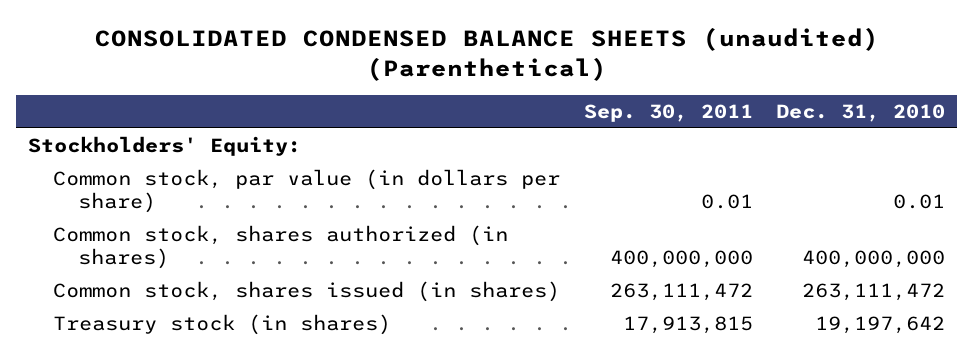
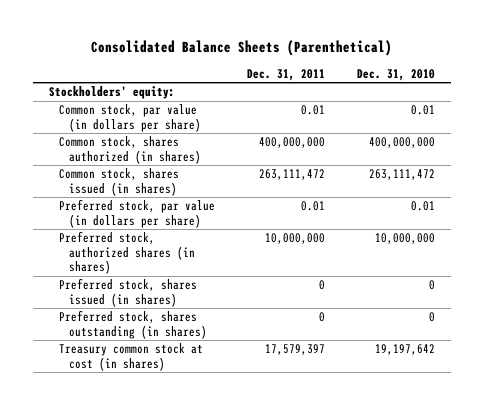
[94,27,879,81] CONSOLIDATED CONDENSED BALANCE SHEETS (unaudited) (Parenthetical) -> [90,39,392,56] Consolidated Balance Sheets (Parenthetical)
[583,104,753,123] Sep. 30, 2011 -> none
none -> [246,68,325,81] Dec. 31, 2011
[28,135,302,156] Stockholders' Equity: -> [48,86,175,100] Stockholders' equity:
none -> [58,199,215,228] Preferred stock, par value (in dollars per share)
none -> [58,231,195,275] Preferred stock, authorized shares (in shares)
none -> [58,278,197,307] Preferred stock, shares issued (in shares)
none -> [58,310,207,339] Preferred stock, shares outstanding (in shares)
[52,313,391,335] Treasury stock (in shares) -> [58,343,203,371] Treasury common stock at cost (in shares)

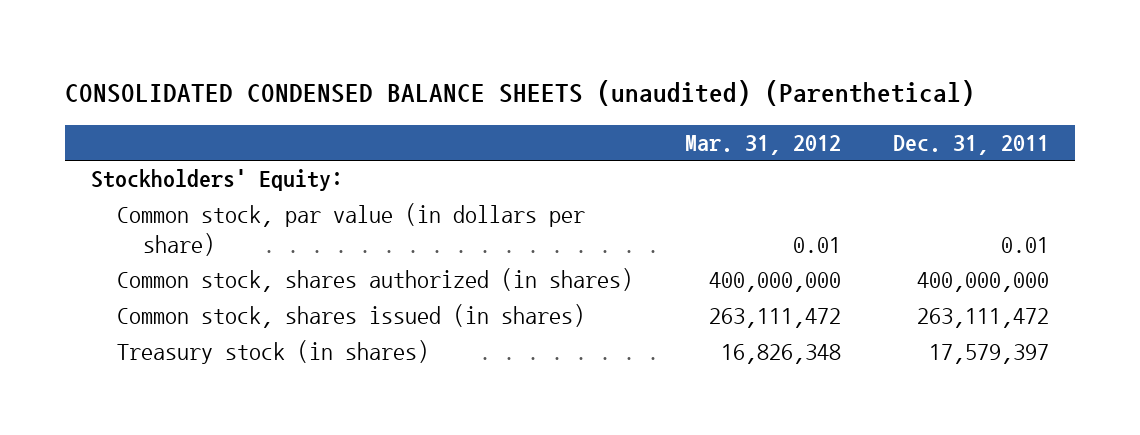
[90,39,392,56] Consolidated Balance Sheets (Parenthetical) -> [64,80,975,107] CONSOLIDATED CONDENSED BALANCE SHEETS (unaudited) (Parenthetical)
[356,68,435,81] Dec. 31, 2010 -> none
none -> [684,135,841,156] Mar. 31, 2012
[48,86,175,100] Stockholders' equity: -> [90,169,343,192] Stockholders' Equity:
[58,199,215,228] Preferred stock, par value (in dollars per share) -> none
[58,231,195,275] Preferred stock, authorized shares (in shares) -> none
[58,278,197,307] Preferred stock, shares issued (in shares) -> none
[58,310,207,339] Preferred stock, shares outstanding (in shares) -> none
[58,343,203,371] Treasury common stock at cost (in shares) -> [116,340,429,365] Treasury stock (in shares)

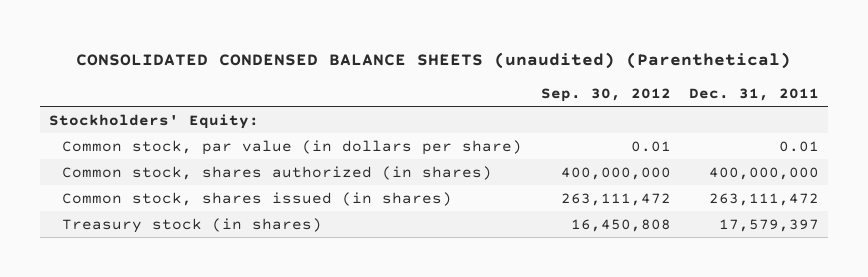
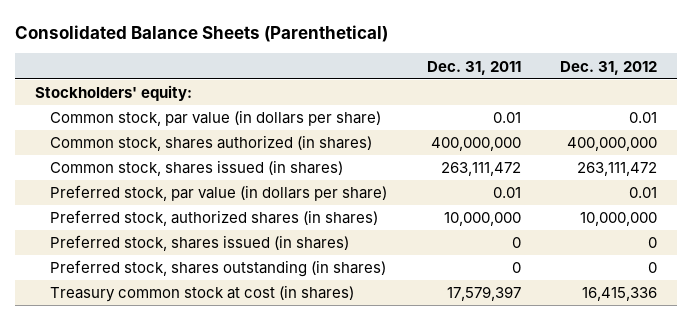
[76,51,792,69] CONSOLIDATED CONDENSED BALANCE SHEETS (unaudited) (Parenthetical) -> [15,24,389,42] Consolidated Balance Sheets (Parenthetical)
[540,88,671,103] Sep. 30, 2012 -> none
none -> [560,60,658,75] Dec. 31, 2012
[49,113,260,129] Stockholders' Equity: -> [35,85,193,102] Stockholders' equity:
none -> [50,185,388,202] Preferred stock, par value (in dollars per share)
none -> [50,210,379,227] Preferred stock, authorized shares (in shares)
none -> [50,235,350,252] Preferred stock, shares issued (in shares)
none -> [50,260,387,278] Preferred stock, shares outstanding (in shares)
[62,217,323,233] Treasury stock (in shares) -> [50,285,355,303] Treasury common stock at cost (in shares)

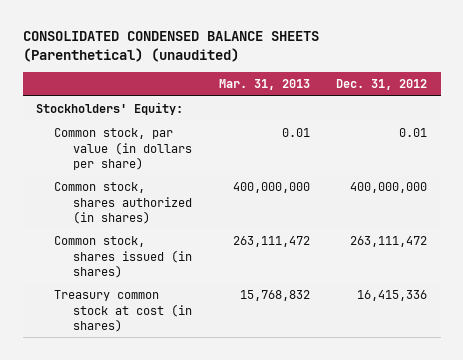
[15,24,389,42] Consolidated Balance Sheets (Parenthetical) -> [22,31,319,62] CONSOLIDATED CONDENSED BALANCE SHEETS (Parenthetical) (unaudited)
[426,60,521,75] Dec. 31, 2011 -> none
none -> [218,79,310,91] Mar. 31, 2013
[35,85,193,102] Stockholders' equity: -> [36,102,184,116] Stockholders' Equity:
[50,185,388,202] Preferred stock, par value (in dollars per share) -> none
[50,210,379,227] Preferred stock, authorized shares (in shares) -> none
[50,235,350,252] Preferred stock, shares issued (in shares) -> none
[50,260,387,278] Preferred stock, shares outstanding (in shares) -> none

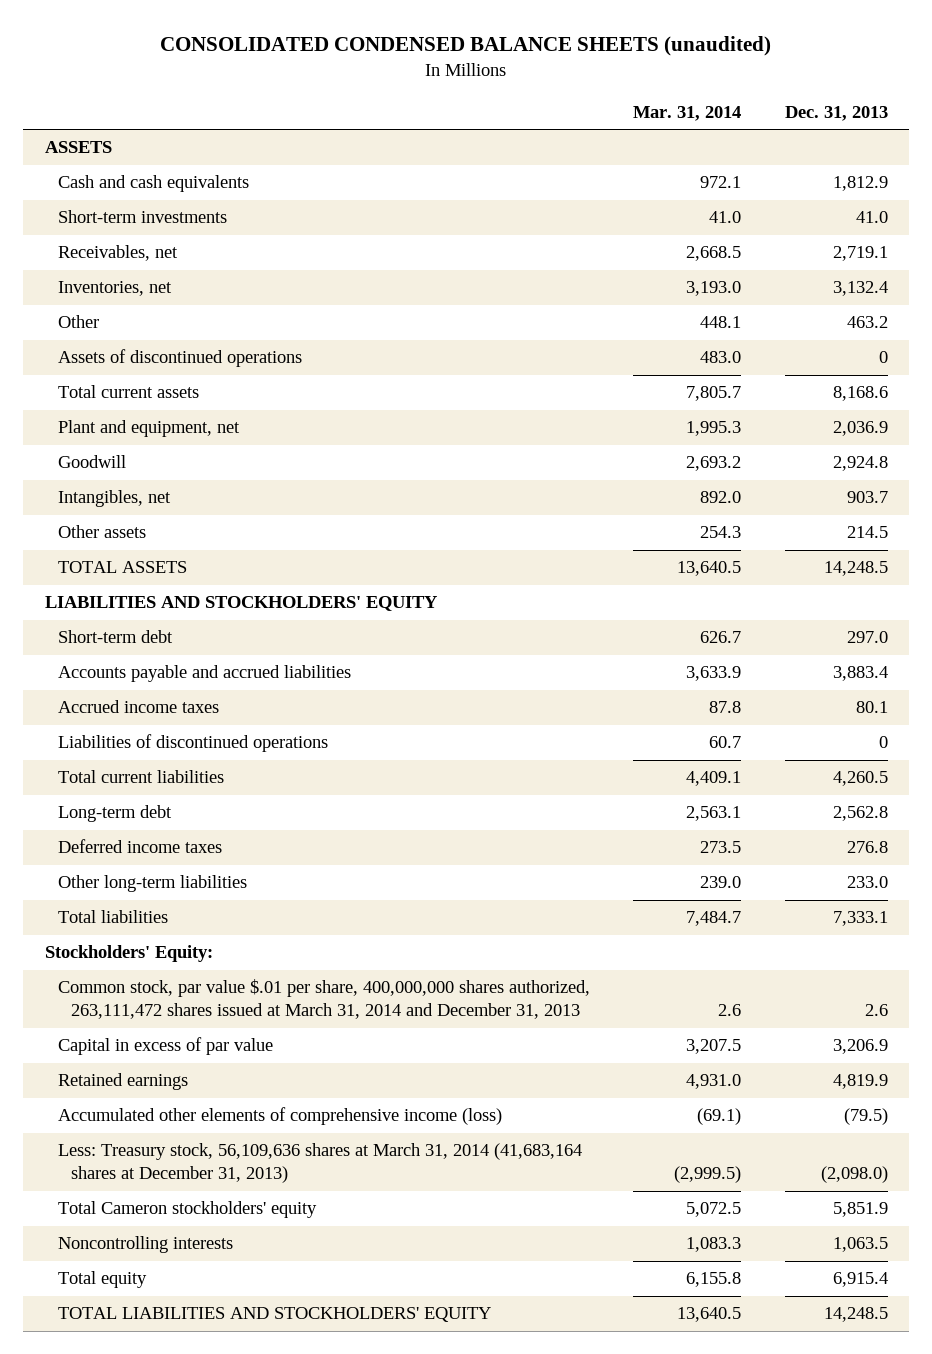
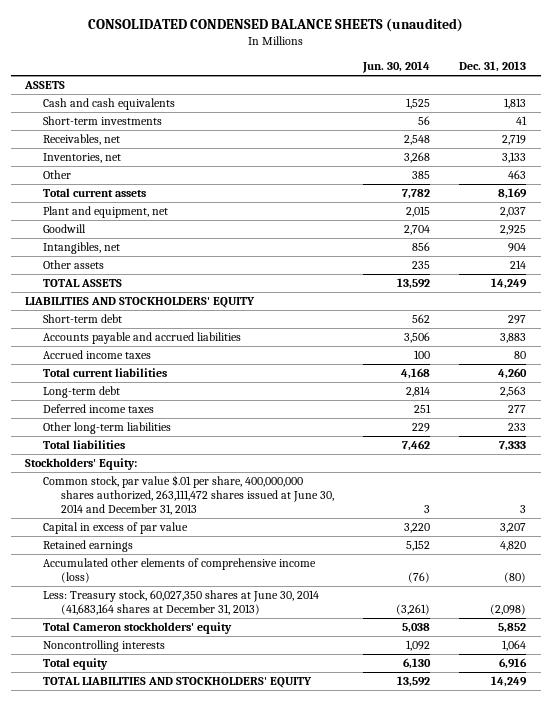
[633,105,742,121] Mar. 31, 2014 -> none
none -> [362,61,431,74] Jun. 30, 2014
[57,349,302,368] Assets of discontinued operations -> none
[832,176,888,192] 1,812.9 -> [504,98,527,110] 1,813
[855,211,888,224] 41.0 -> [516,116,528,126] 41
[832,246,888,262] 2,719.1 -> [502,134,527,146] 2,719
[832,281,888,297] 3,132.4 -> [502,152,527,164] 3,133
[846,316,888,329] 463.2 -> [508,170,527,180] 463
[832,386,888,402] 8,168.6 -> [498,188,528,200] 8,169
[832,421,888,437] 2,036.9 -> [500,207,527,218] 2,037
[832,456,888,472] 2,924.8 -> [500,225,527,236] 2,925
[846,491,888,504] 903.7 -> [508,243,527,253] 904
[846,526,888,539] 214.5 -> [510,260,527,270] 214
[823,561,888,577] 14,248.5 -> [491,278,528,290] 14,249
[57,734,328,753] Liabilities of discontinued operations -> none
[846,631,888,644] 297.0 -> [508,315,527,325] 297
[832,666,888,682] 3,883.4 -> [500,333,527,344] 3,883
[855,701,888,714] 80.1 -> [514,351,527,360] 80
[832,771,888,787] 4,260.5 -> [498,368,528,380] 4,260
[832,806,888,822] 2,562.8 -> [500,386,527,398] 2,563
[846,841,888,854] 276.8 -> [508,405,527,414] 277
[846,876,888,889] 233.0 -> [508,423,527,432] 233
[832,911,888,927] 7,333.1 -> [499,441,527,452] 7,333
[57,979,590,1020] Common stock, par value $.01 per share, 400,000,000 shares authorized, 263,111,472 shares issued at March 31, 2014 and December 31, 2013 -> [43,475,334,516] Common stock, par value $.01 per share, 400,000,000 shares authorized, 263,111,472 shares issued at June 30, 2014 and December 31, 2013
[864,1004,888,1017] 2.6 -> [520,505,527,514] 3
[832,1039,888,1055] 3,206.9 -> [500,523,527,534] 3,207
[832,1074,888,1090] 4,819.9 -> [500,541,527,552] 4,820
[843,1108,888,1126] (79.5) -> [504,572,527,584] (80)
[57,1143,582,1184] Less: Treasury stock, 56,109,636 shares at March 31, 2014 (41,683,164 shares at December 31, 2013) -> [43,590,320,616] Less: Treasury stock, 60,027,350 shares at June 30, 2014 (41,683,164 shares at December 31, 2013)
[820,1166,888,1184] (2,098.0) -> [490,604,527,616] (2,098)
[832,1202,888,1218] 5,851.9 -> [498,623,527,634] 5,852
[832,1237,888,1253] 1,063.5 -> [502,640,527,652] 1,064
[832,1272,888,1288] 6,915.4 -> [499,658,528,670] 6,916
[823,1307,888,1323] 14,248.5 -> [491,676,528,688] 14,249

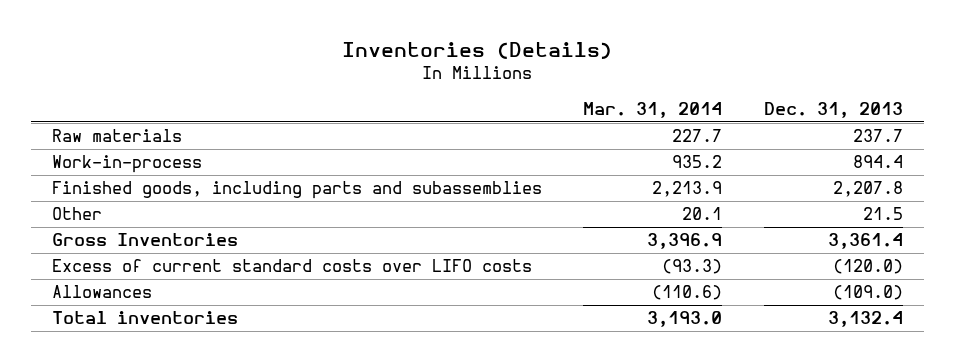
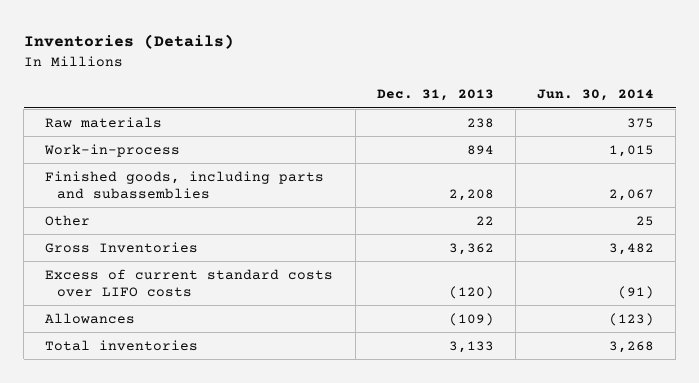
[583,102,723,119] Mar. 31, 2014 -> none
none -> [537,89,655,102] Jun. 30, 2014
[852,129,903,143] 237.7 -> [466,117,494,128] 238
[852,155,903,169] 894.4 -> [466,144,494,155] 894
[832,181,903,198] 2,207.8 -> [448,188,494,201] 2,208
[862,207,903,221] 21.5 -> [475,215,494,225] 22
[827,233,903,250] 3,361.4 -> [448,242,494,255] 3,362
[832,259,903,275] (120.0) -> [448,285,494,299] (120)
[832,285,903,301] (109.0) -> [448,312,494,326] (109)
[827,311,903,328] 3,132.4 -> [448,340,494,353] 3,133

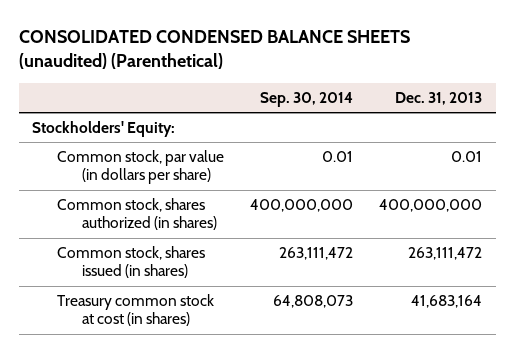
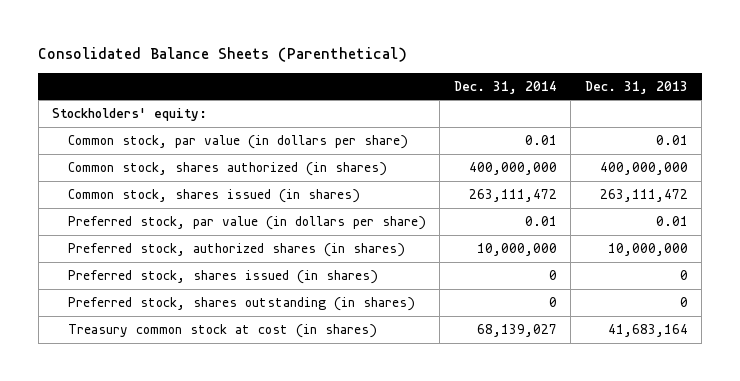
[18,30,410,70] CONSOLIDATED CONDENSED BALANCE SHEETS (unaudited) (Parenthetical) -> [38,47,408,63] Consolidated Balance Sheets (Parenthetical)
[260,92,354,108] Sep. 30, 2014 -> none
none -> [453,80,557,94] Dec. 31, 2014
[31,121,175,138] Stockholders' Equity: -> [52,108,208,122] Stockholders' equity:
none -> [67,216,426,231] Preferred stock, par value (in dollars per share)
none -> [67,243,405,258] Preferred stock, authorized shares (in shares)
none -> [67,270,378,285] Preferred stock, shares issued (in shares)
none -> [67,297,415,312] Preferred stock, shares outstanding (in shares)

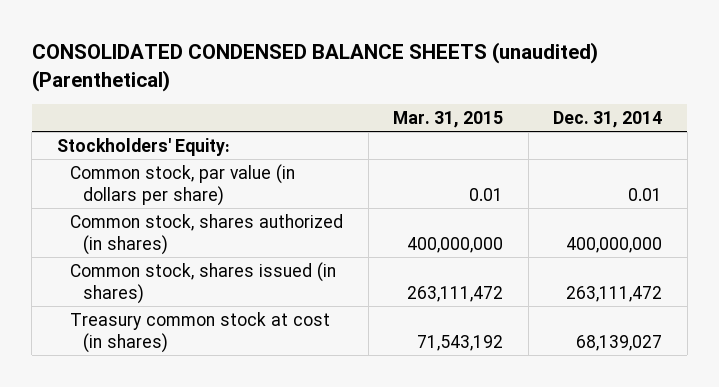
[38,47,408,63] Consolidated Balance Sheets (Parenthetical) -> [31,42,598,92] CONSOLIDATED CONDENSED BALANCE SHEETS (unaudited) (Parenthetical)
[584,80,688,94] Dec. 31, 2013 -> none
none -> [393,111,504,129] Mar. 31, 2015
[52,108,208,122] Stockholders' equity: -> [56,137,230,156] Stockholders' Equity:
[67,216,426,231] Preferred stock, par value (in dollars per share) -> none
[67,243,405,258] Preferred stock, authorized shares (in shares) -> none
[67,270,378,285] Preferred stock, shares issued (in shares) -> none
[67,297,415,312] Preferred stock, shares outstanding (in shares) -> none

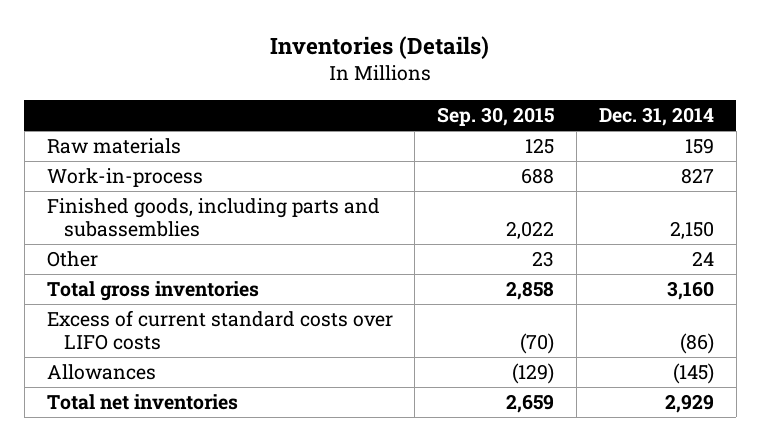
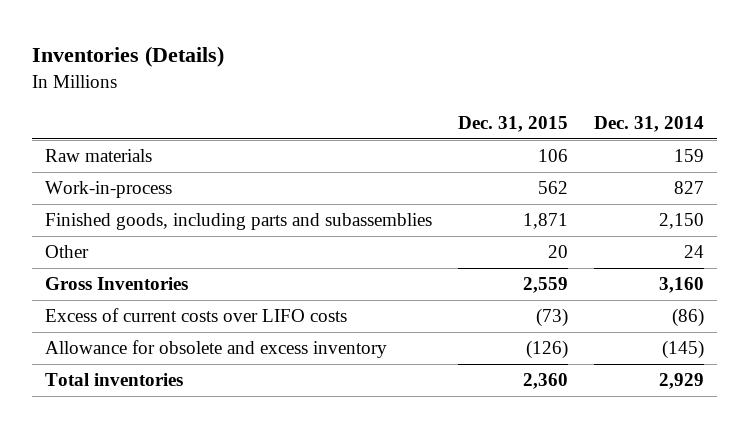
[437,106,555,126] Sep. 30, 2015 -> none
none -> [457,116,568,133] Dec. 31, 2015
[46,281,259,302] Total gross inventories -> [44,277,188,291] Gross Inventories
[46,310,393,350] Excess of current standard costs over LIFO costs -> [44,308,347,323] Excess of current costs over LIFO costs
[46,364,156,381] Allowances -> [44,340,387,359] Allowance for obsolete and excess inventory
[46,394,238,411] Total net inventories -> [44,373,183,387] Total inventories

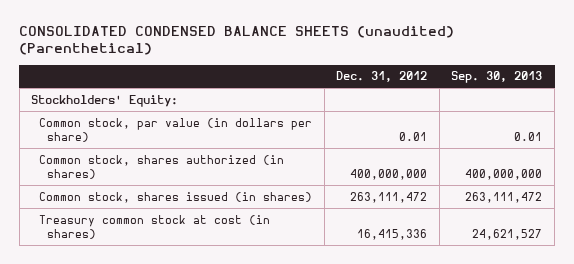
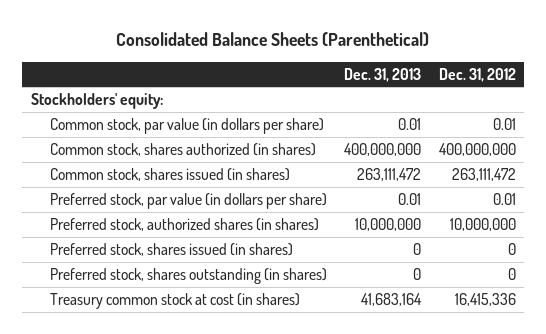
[19,26,455,56] CONSOLIDATED CONDENSED BALANCE SHEETS (unaudited) (Parenthetical) -> [116,32,430,47] Consolidated Balance Sheets (Parenthetical)
[451,71,543,84] Sep. 30, 2013 -> none
none -> [344,67,422,82] Dec. 31, 2013
[31,94,179,107] Stockholders' Equity: -> [30,93,163,110] Stockholders' equity:
none -> [50,193,328,210] Preferred stock, par value (in dollars per share)
none -> [50,218,320,232] Preferred stock, authorized shares (in shares)
none -> [50,243,294,257] Preferred stock, shares issued (in shares)
none -> [50,268,328,285] Preferred stock, shares outstanding (in shares)

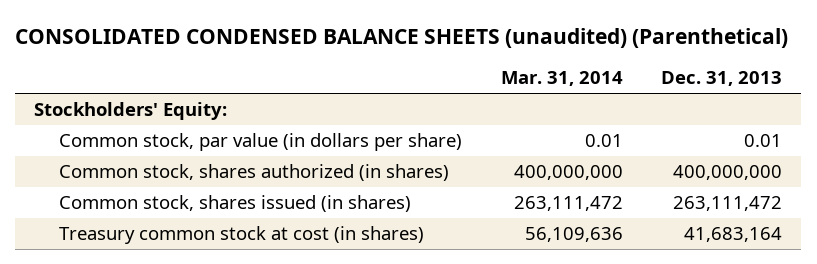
[116,32,430,47] Consolidated Balance Sheets (Parenthetical) -> [15,27,789,48] CONSOLIDATED CONDENSED BALANCE SHEETS (unaudited) (Parenthetical)
[438,67,516,82] Dec. 31, 2012 -> none
none -> [500,71,623,87] Mar. 31, 2014
[30,93,163,110] Stockholders' equity: -> [34,102,228,121] Stockholders' Equity:
[50,193,328,210] Preferred stock, par value (in dollars per share) -> none
[50,218,320,232] Preferred stock, authorized shares (in shares) -> none
[50,243,294,257] Preferred stock, shares issued (in shares) -> none
[50,268,328,285] Preferred stock, shares outstanding (in shares) -> none

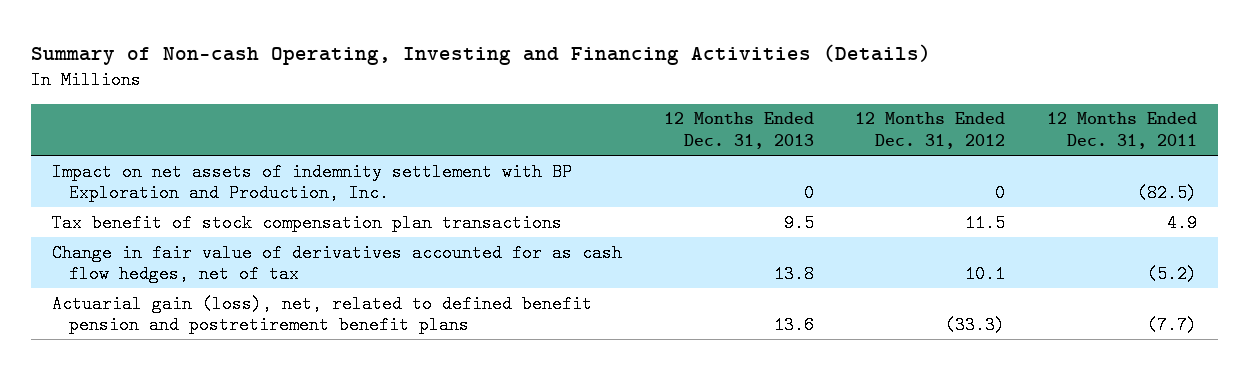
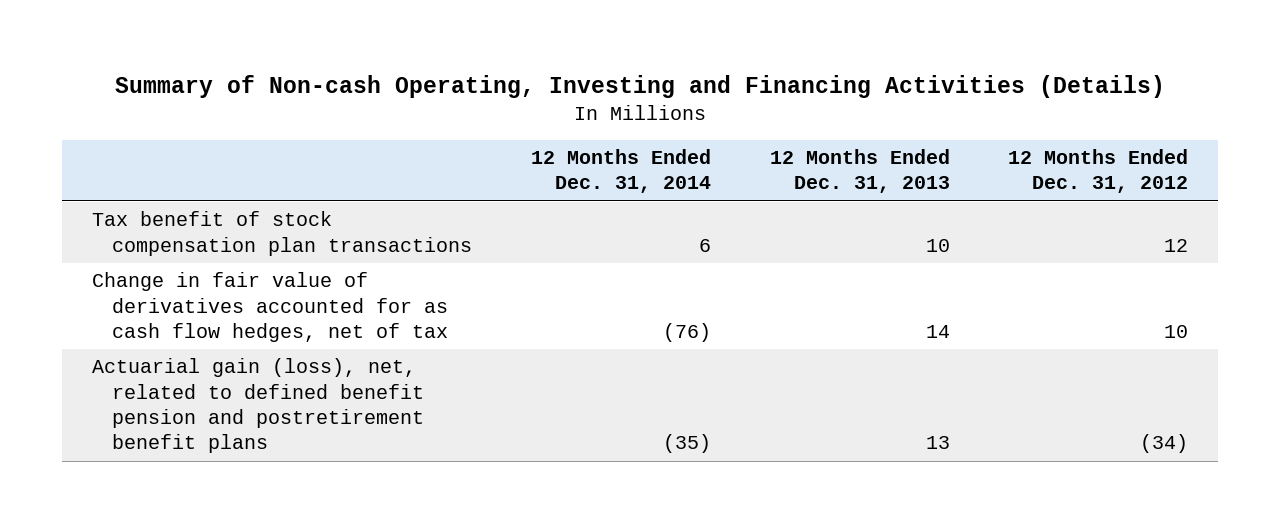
[1046,112,1197,149] 12 Months Ended Dec. 31, 2011 -> none
none -> [531,148,712,194] 12 Months Ended Dec. 31, 2014
[52,162,573,202] Impact on net assets of indemnity settlement with BP Exploration and Production, Inc. -> none
[783,213,814,232] 9.5 -> [925,238,950,252] 10
[965,213,1006,232] 11.5 -> [1164,238,1189,252] 12
[773,264,814,283] 13.8 -> [925,324,950,338] 14
[965,264,1006,283] 10.1 -> [1164,324,1189,338] 10
[773,315,814,334] 13.6 -> [925,436,950,450] 13
[945,315,1006,334] (33.3) -> [1140,434,1189,454] (34)

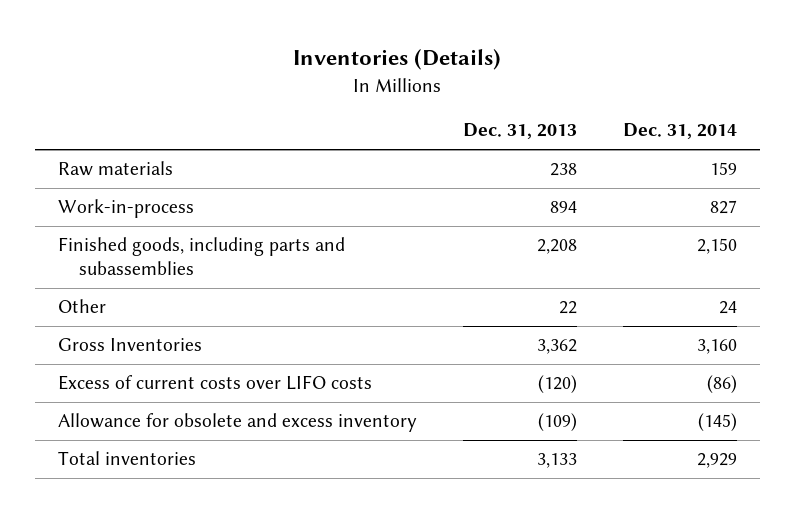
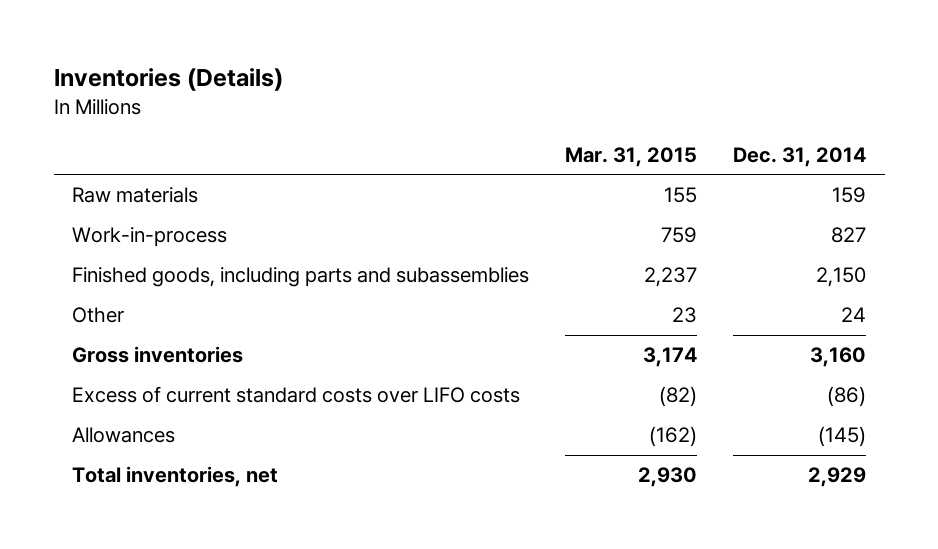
[462,123,577,140] Dec. 31, 2013 -> none
none -> [565,146,698,167] Mar. 31, 2015
[58,338,203,352] Gross Inventories -> [71,346,243,364] Gross inventories
[58,375,373,391] Excess of current costs over LIFO costs -> [71,386,520,404] Excess of current standard costs over LIFO costs
[58,413,418,433] Allowance for obsolete and excess inventory -> [71,427,175,444] Allowances
[58,451,197,466] Total inventories -> [71,466,278,488] Total inventories, net

